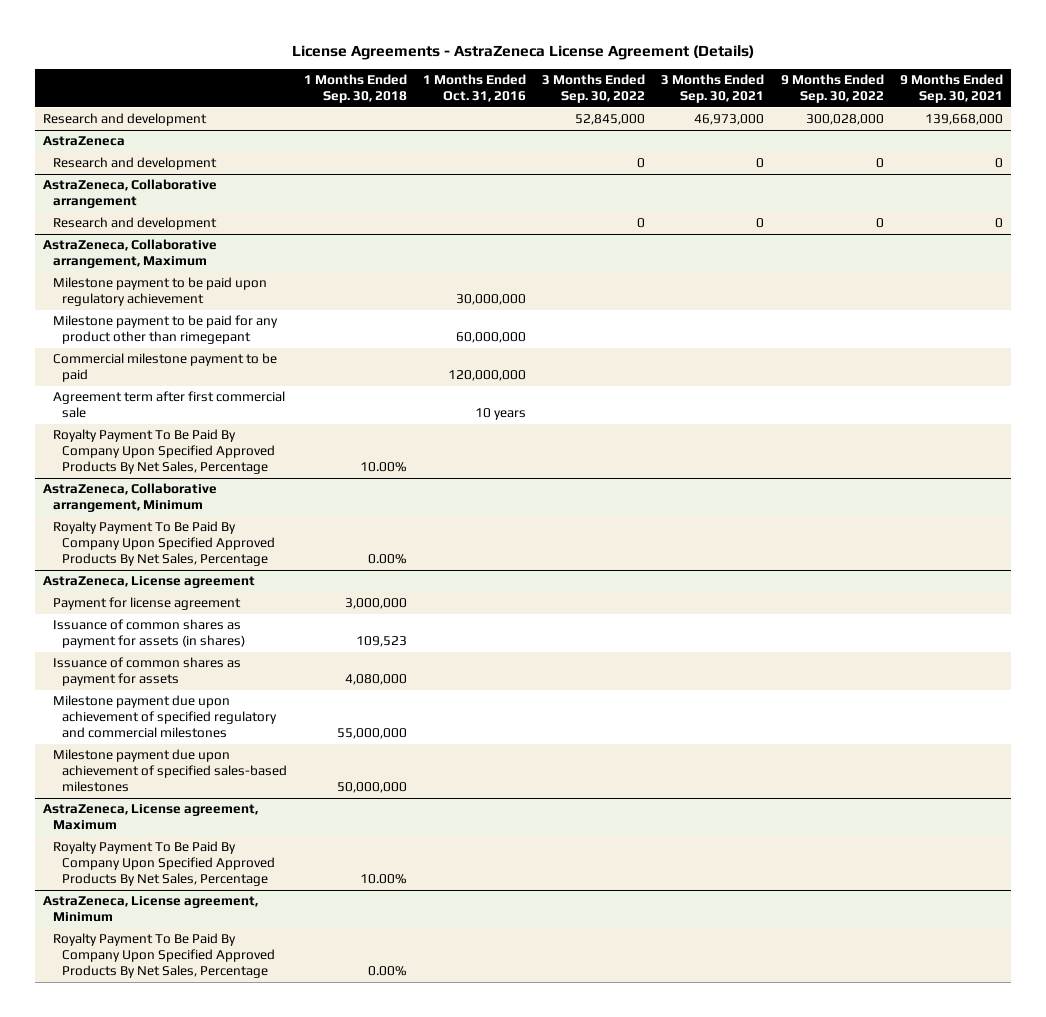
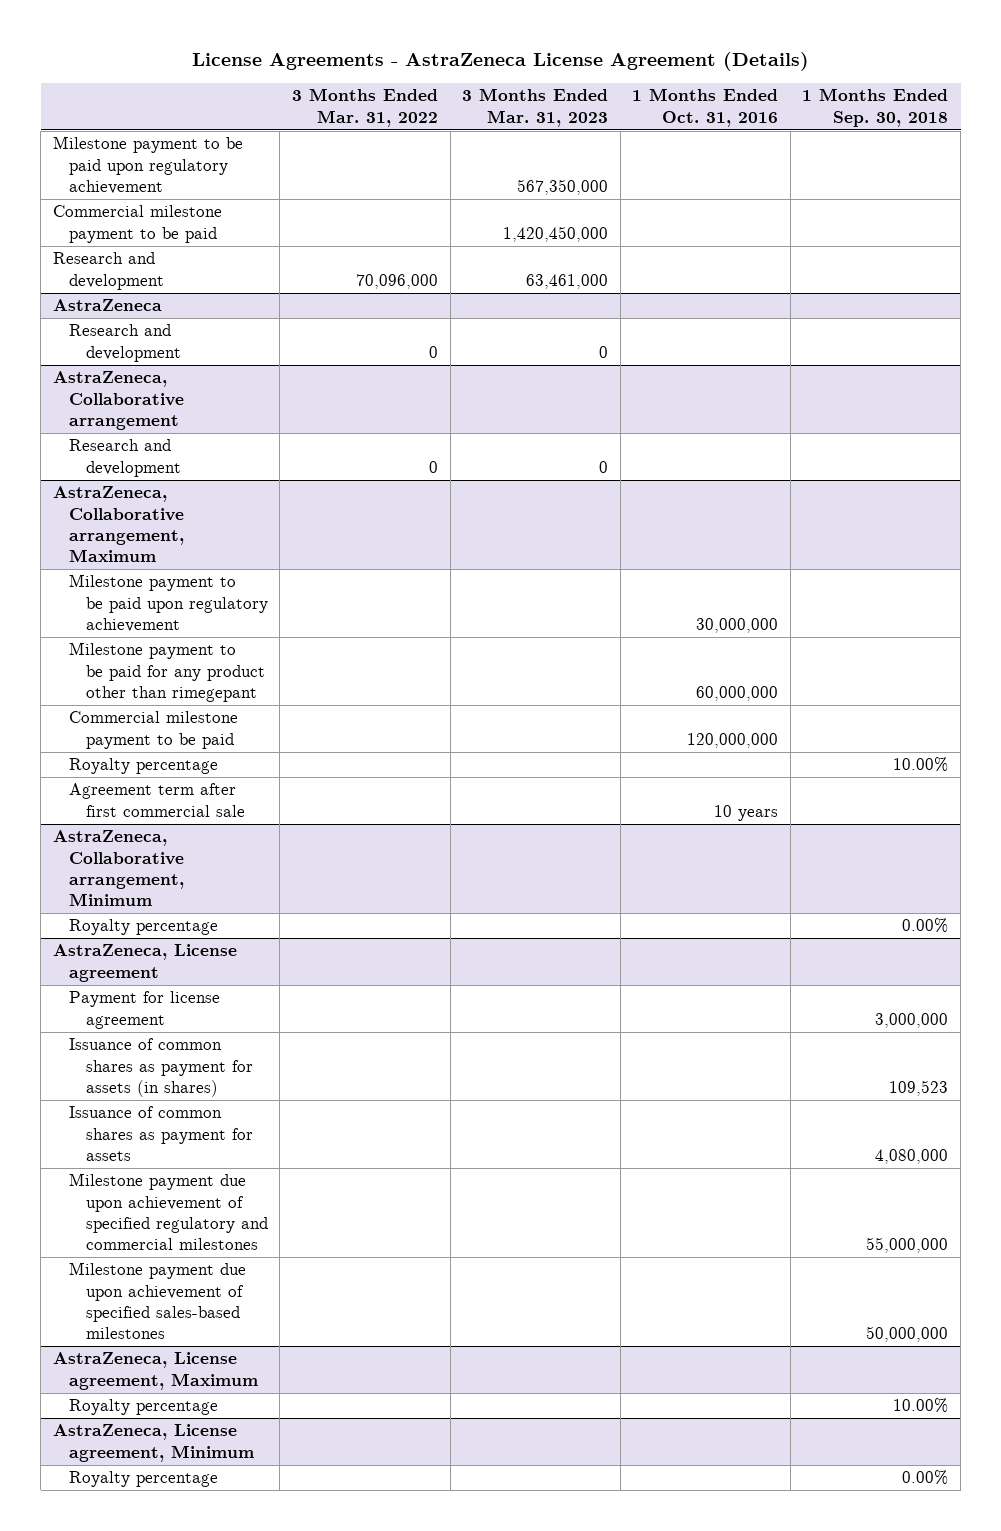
[542,74,646,104] 3 Months Ended Sep. 30, 2022 -> none
[661,74,765,104] 3 Months Ended Sep. 30, 2021 -> none
[780,74,884,104] 9 Months Ended Sep. 30, 2022 -> none
[899,74,1003,104] 9 Months Ended Sep. 30, 2021 -> none
none -> [291,88,438,127] 3 Months Ended Mar. 31, 2022
none -> [462,88,609,127] 3 Months Ended Mar. 31, 2023
none -> [52,136,243,195] Milestone payment to be paid upon regulatory achievement
none -> [52,205,222,243] Commercial milestone payment to be paid
none -> [69,758,219,775] Royalty percentage
[52,429,276,475] Royalty Payment To Be Paid By Company Upon Specified Approved Products By Net Sales, Percentage -> none
[52,521,276,567] Royalty Payment To Be Paid By Company Upon Specified Approved Products By Net Sales, Percentage -> [69,919,219,936] Royalty percentage
[52,841,276,887] Royalty Payment To Be Paid By Company Upon Specified Approved Products By Net Sales, Percentage -> [69,1399,219,1416] Royalty percentage
[52,933,276,979] Royalty Payment To Be Paid By Company Upon Specified Approved Products By Net Sales, Percentage -> [69,1471,219,1488] Royalty percentage

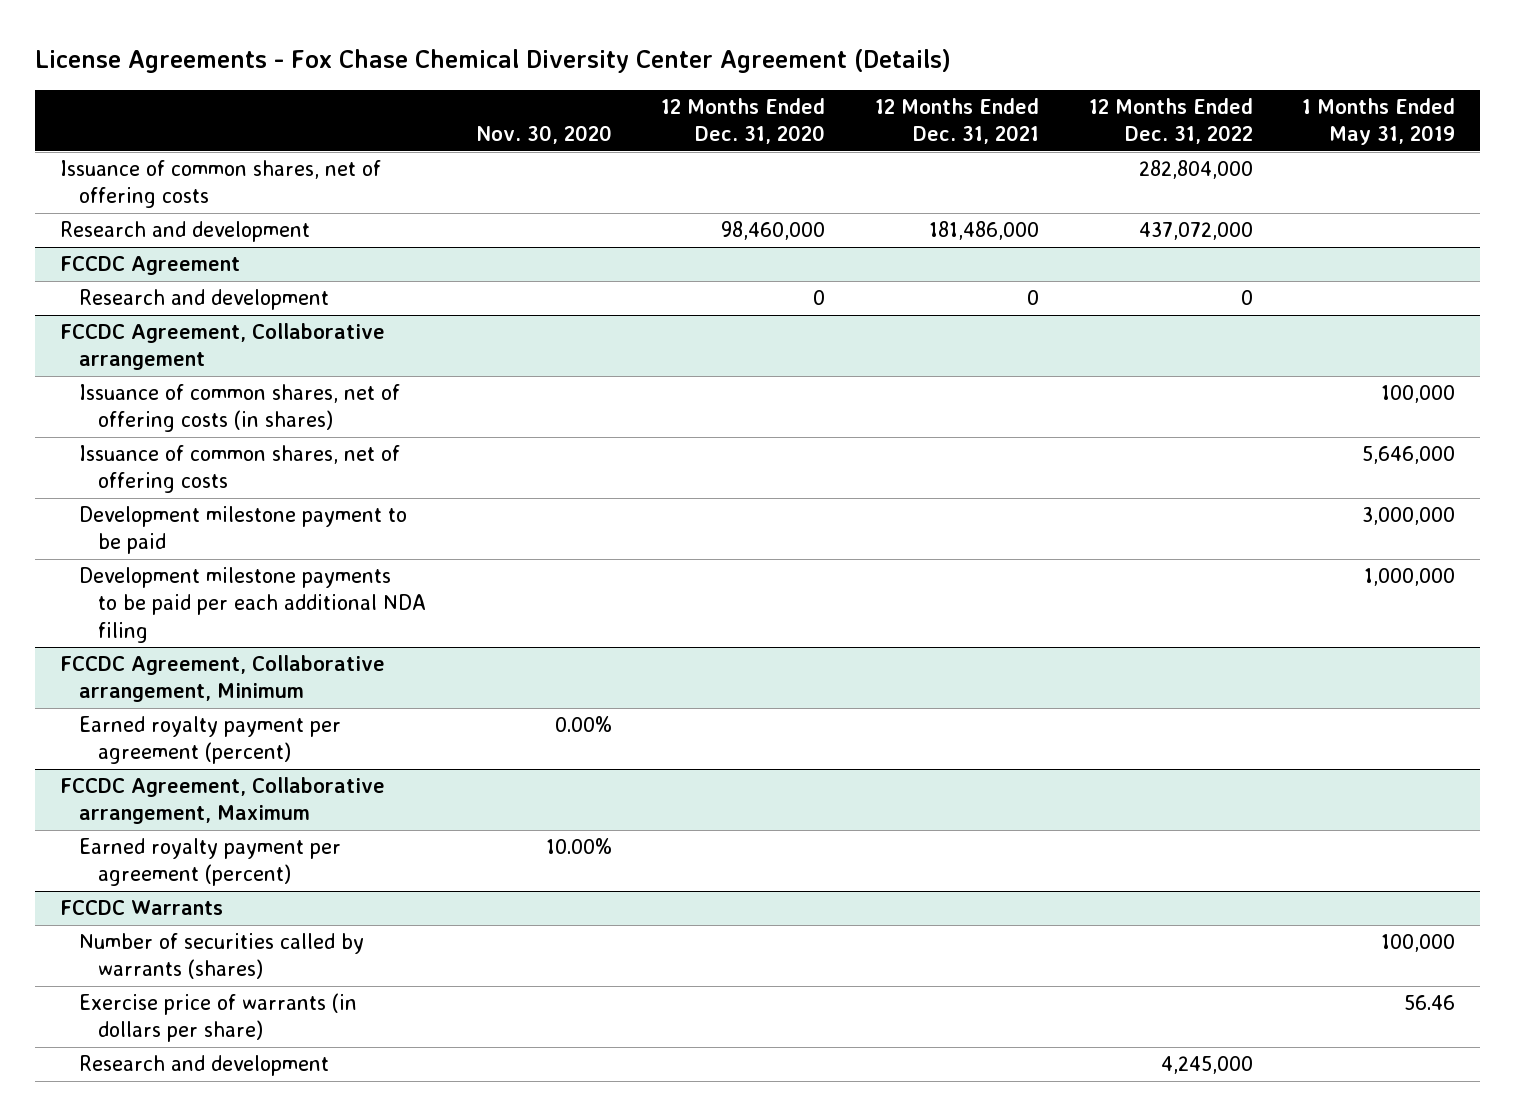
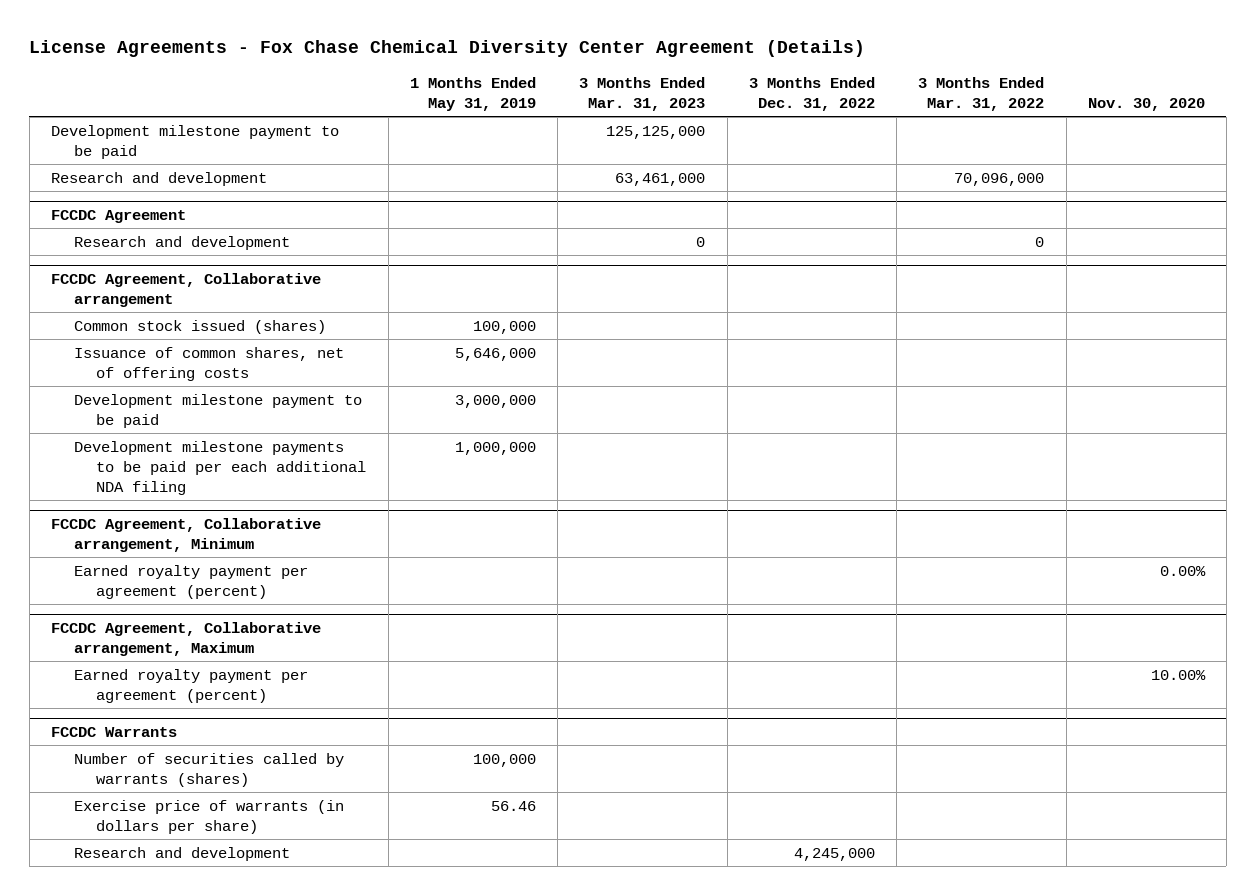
[661,98,826,145] 12 Months Ended Dec. 31, 2020 -> none
[874,98,1039,145] 12 Months Ended Dec. 31, 2021 -> none
[1088,98,1253,145] 12 Months Ended Dec. 31, 2022 -> none
none -> [579,76,706,111] 3 Months Ended Mar. 31, 2023
none -> [748,76,875,111] 3 Months Ended Dec. 31, 2022
none -> [918,76,1045,111] 3 Months Ended Mar. 31, 2022
[59,160,381,209] Issuance of common shares, net of offering costs -> none
none -> [50,124,339,159] Development milestone payment to be paid
[78,384,400,433] Issuance of common shares, net of offering costs (in shares) -> [73,319,326,334] Common stock issued (shares)

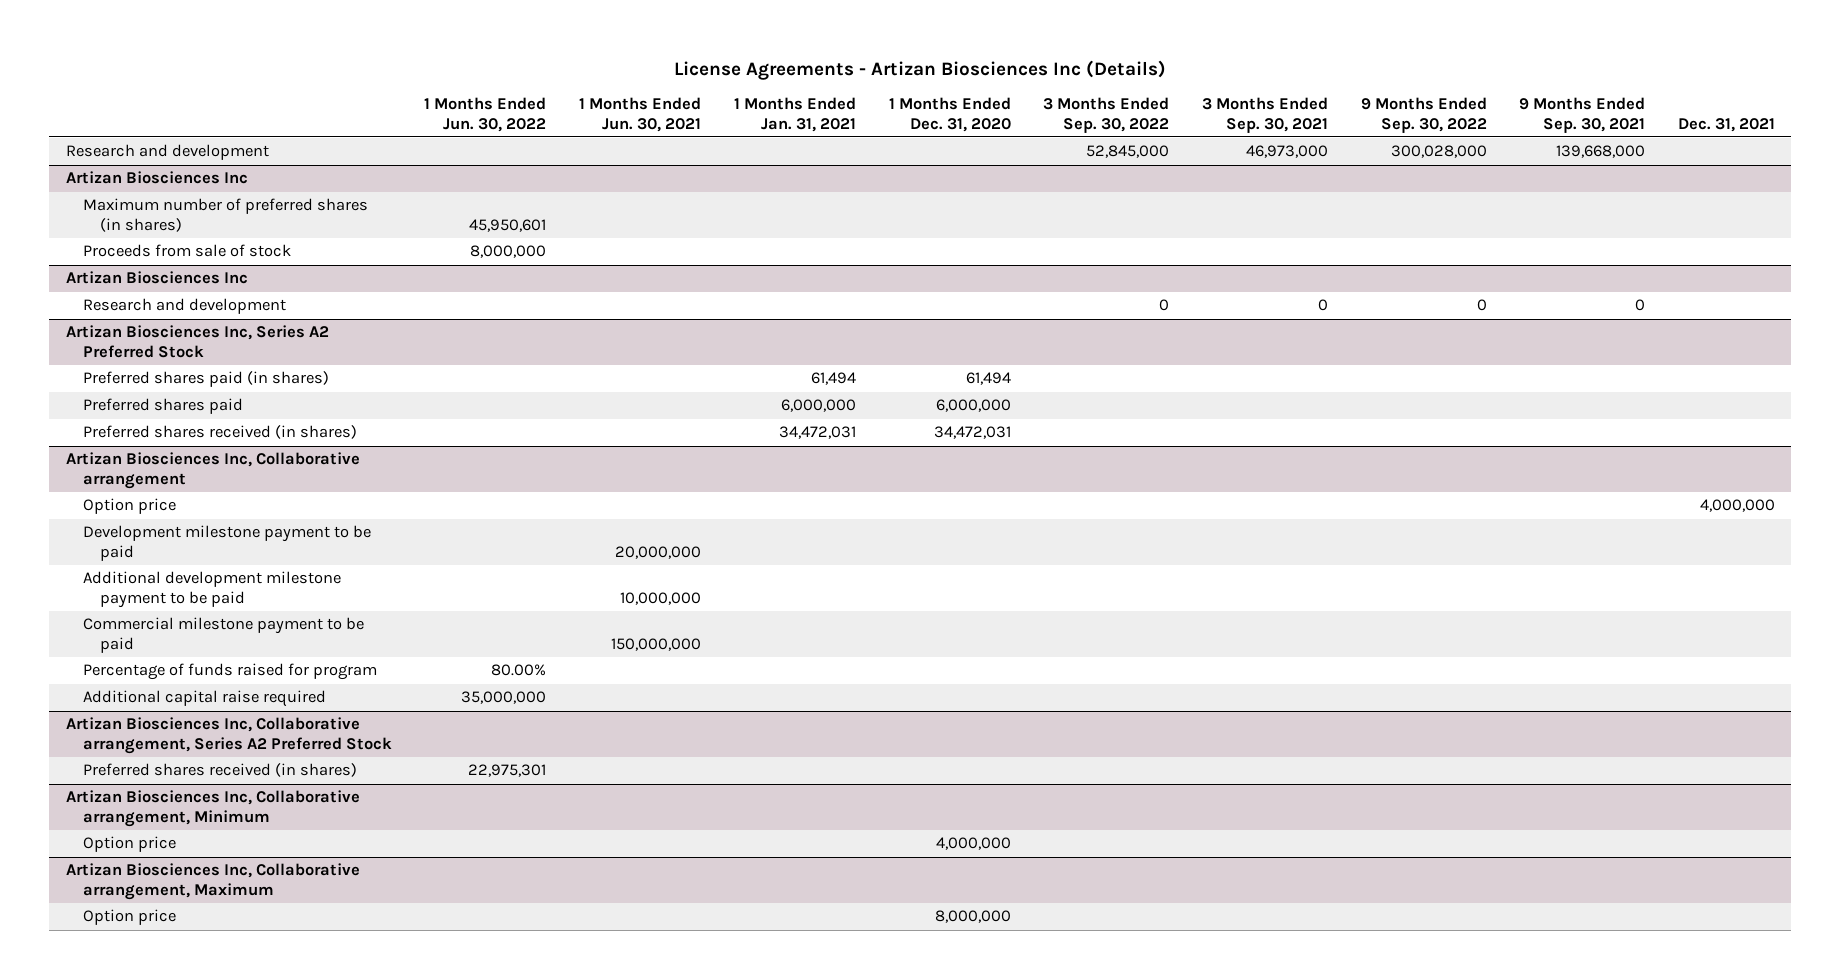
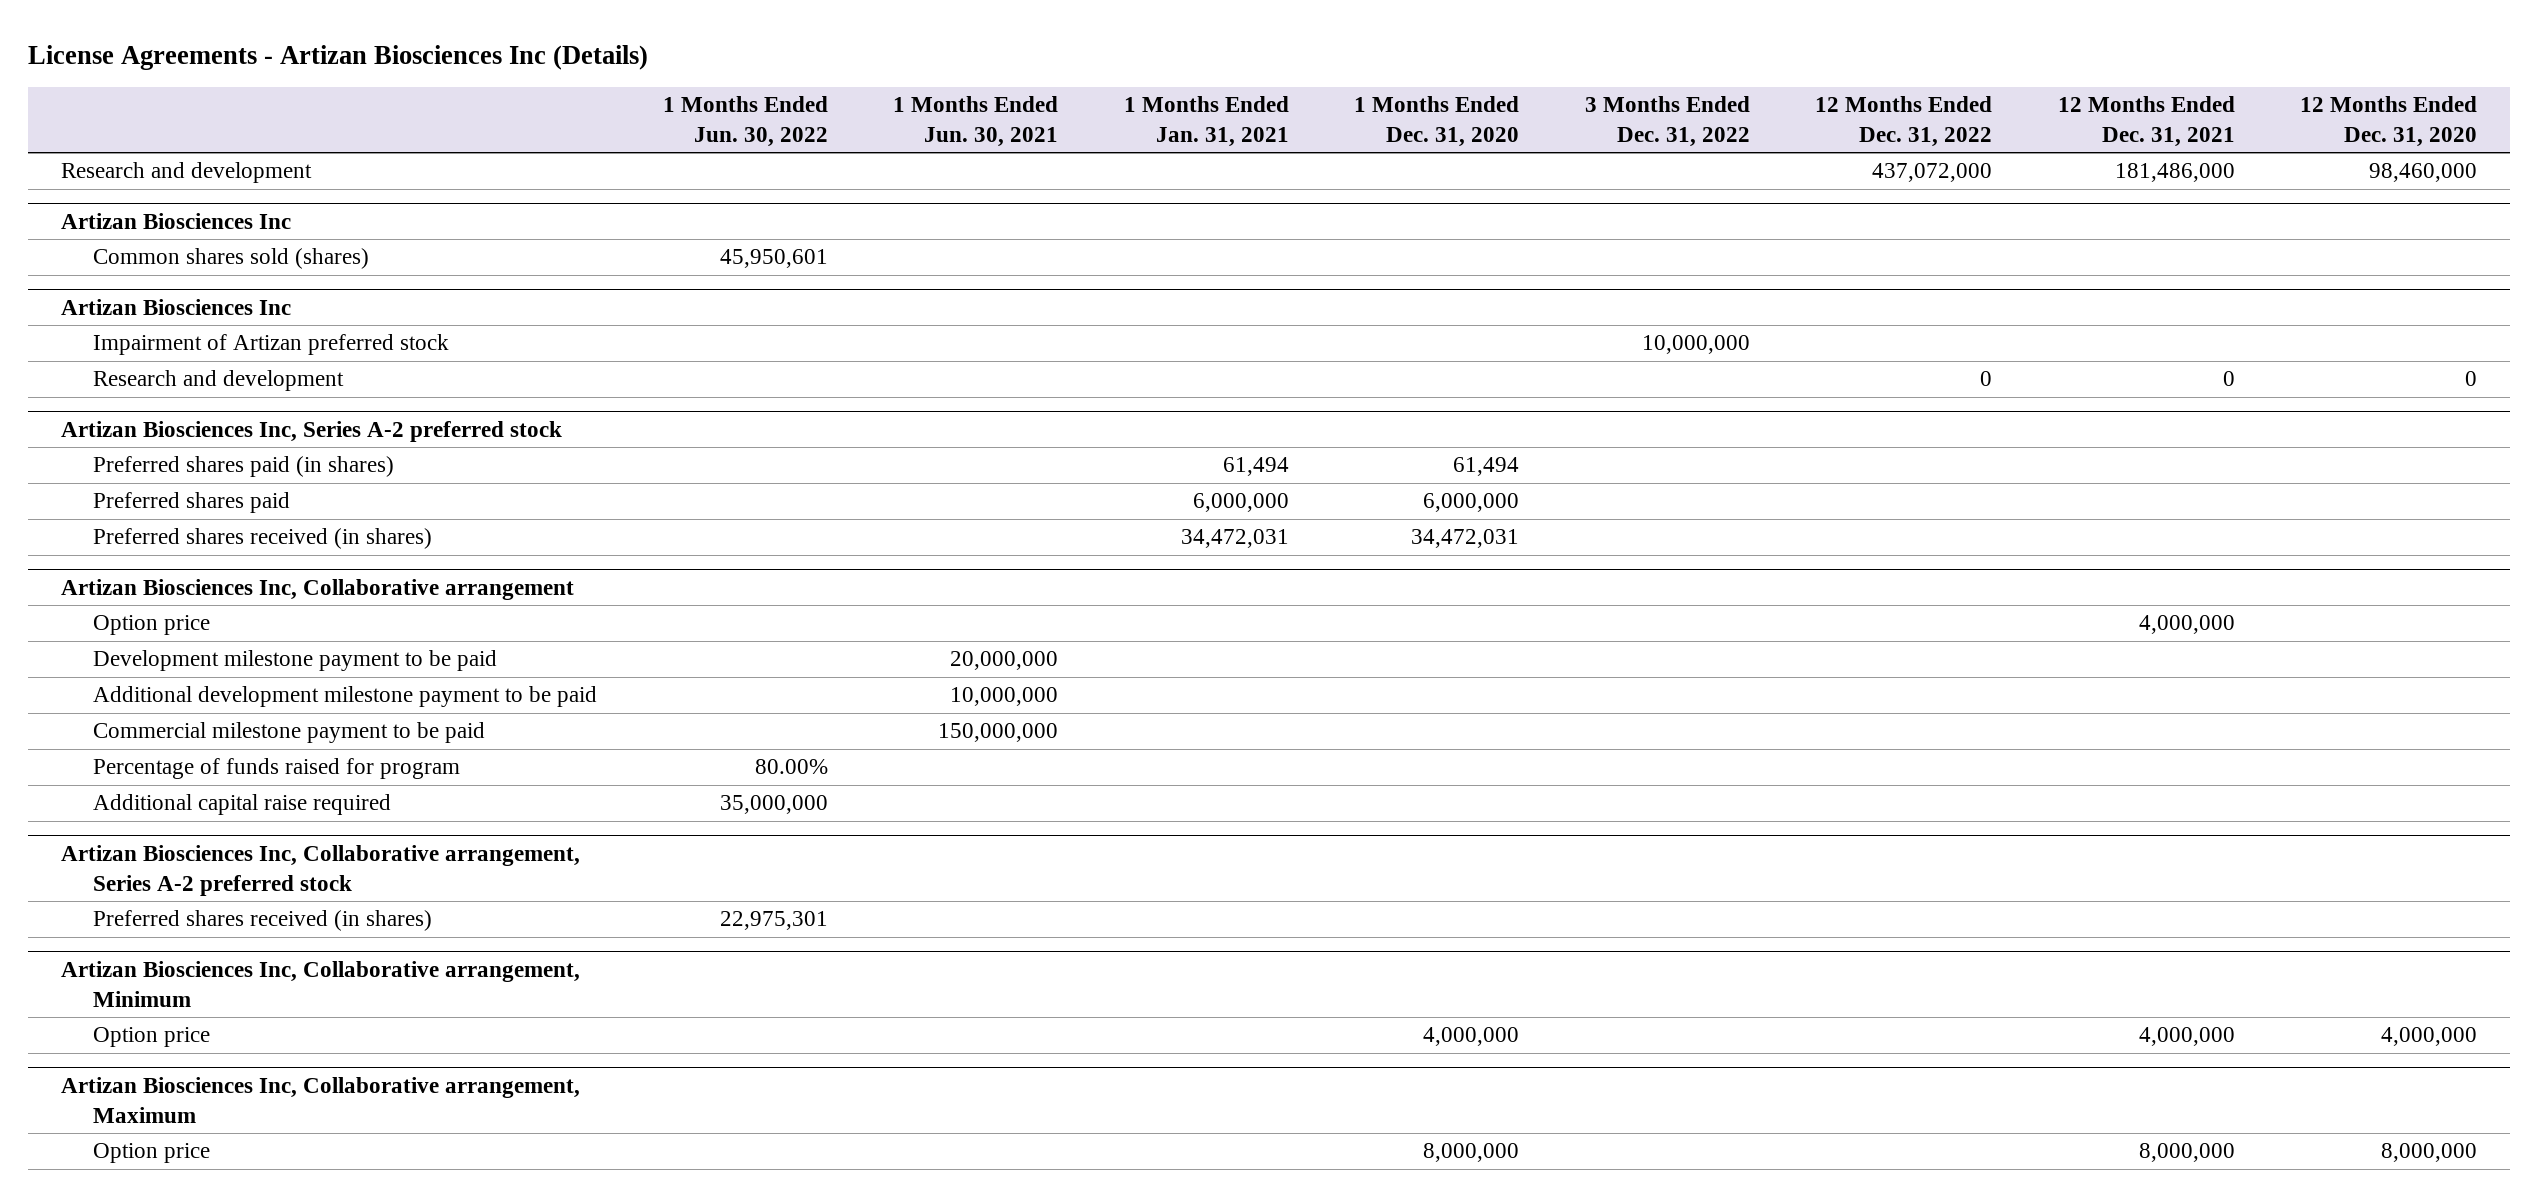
[1043,97,1170,133] 3 Months Ended Sep. 30, 2022 -> none
[1201,97,1328,133] 3 Months Ended Sep. 30, 2021 -> none
[1360,97,1487,133] 9 Months Ended Sep. 30, 2022 -> none
[1519,97,1646,133] 9 Months Ended Sep. 30, 2021 -> none
[1677,117,1775,132] Dec. 31, 2021 -> none
none -> [1584,96,1750,147] 3 Months Ended Dec. 31, 2022
none -> [1815,96,1993,147] 12 Months Ended Dec. 31, 2022
none -> [2057,96,2235,147] 12 Months Ended Dec. 31, 2021
none -> [2300,96,2478,147] 12 Months Ended Dec. 31, 2020
[82,244,291,258] Proceeds from sale of stock -> none
[82,198,368,232] Maximum number of preferred shares (in shares) -> [93,248,370,270] Common shares sold (shares)
none -> [93,334,450,356] Impairment of Artizan preferred stock
[65,325,329,358] Artizan Biosciences Inc, Series A2 Preferred Stock -> [60,421,562,443] Artizan Biosciences Inc, Series A-2 preferred stock
[65,717,392,754] Artizan Biosciences Inc, Collaborative arrangement, Series A2 Preferred Stock -> [60,845,580,896] Artizan Biosciences Inc, Collaborative arrangement, Series A-2 preferred stock

